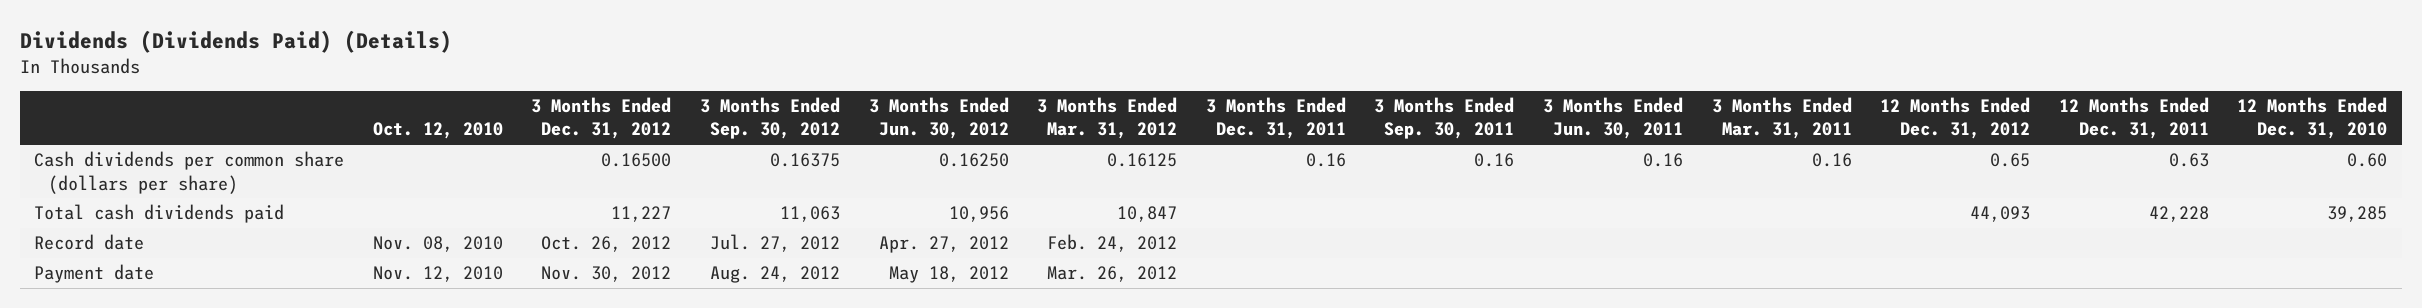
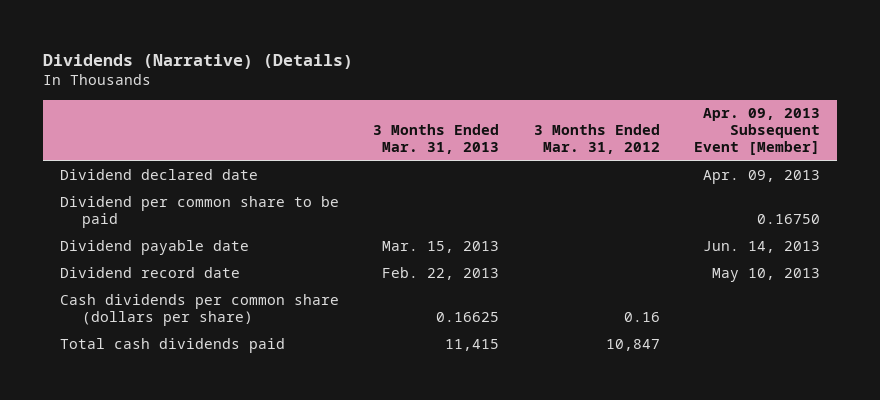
[19,30,452,54] Dividends (Dividends Paid) (Details) -> [43,53,354,69] Dividends (Narrative) (Details)
[372,122,503,140] Oct. 12, 2010 -> none
[531,97,672,140] 3 Months Ended Dec. 31, 2012 -> none
[700,97,841,140] 3 Months Ended Sep. 30, 2012 -> none
[868,97,1009,140] 3 Months Ended Jun. 30, 2012 -> none
[1205,97,1346,140] 3 Months Ended Dec. 31, 2011 -> none
[1374,97,1515,140] 3 Months Ended Sep. 30, 2011 -> none
[1543,97,1684,140] 3 Months Ended Jun. 30, 2011 -> none
[1711,97,1852,140] 3 Months Ended Mar. 31, 2011 -> none
[1880,97,2031,140] 12 Months Ended Dec. 31, 2012 -> none
[2058,97,2209,140] 12 Months Ended Dec. 31, 2011 -> none
[2237,97,2388,140] 12 Months Ended Dec. 31, 2010 -> none
none -> [373,124,500,155] 3 Months Ended Mar. 31, 2013
none -> [693,108,820,156] Apr. 09, 2013 Subsequent Event [Member]
none -> [60,168,259,180] Dividend declared date
none -> [60,195,340,228] Dividend per common share to be paid
none -> [60,239,250,255] Dividend payable date
none -> [60,266,241,278] Dividend record date
[1107,153,1178,168] 0.16125 -> [623,311,660,322] 0.16
[34,234,145,251] Record date -> none
[34,264,155,284] Payment date -> none

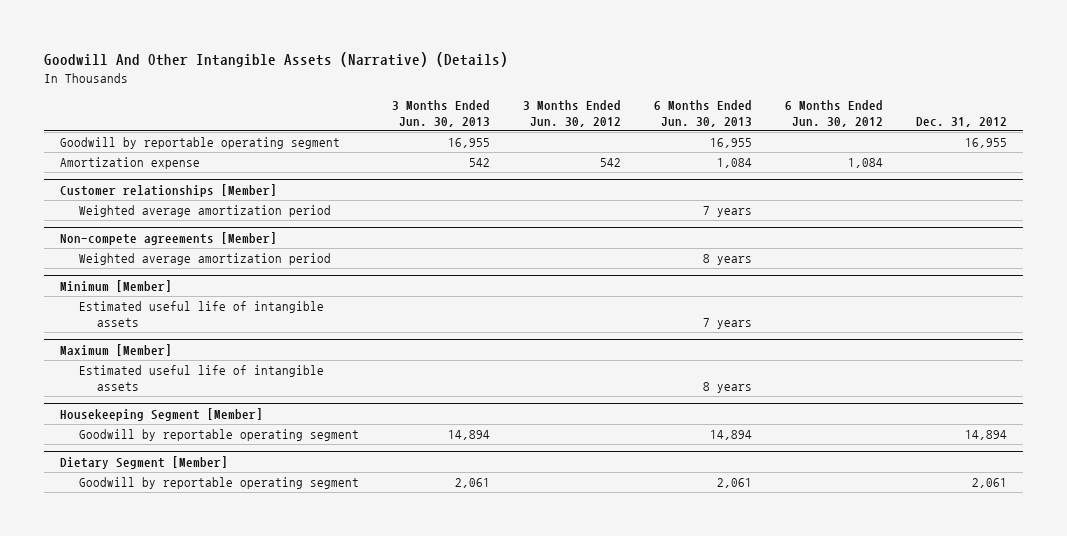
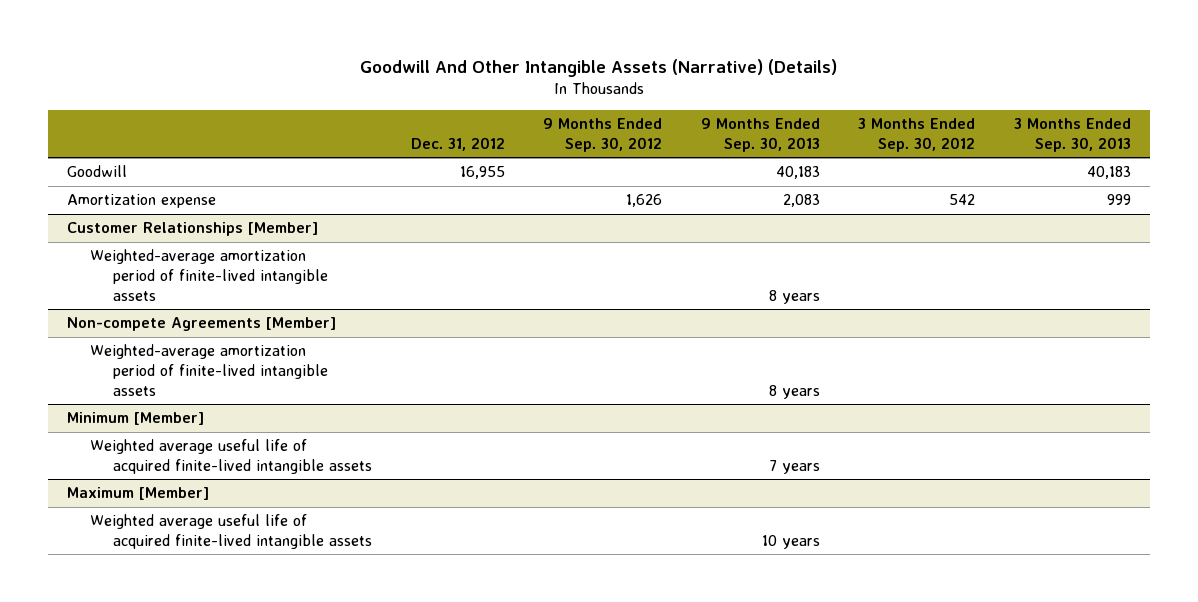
[391,100,490,127] 3 Months Ended Jun. 30, 2013 -> none
[522,100,621,127] 3 Months Ended Jun. 30, 2012 -> none
[653,100,752,127] 6 Months Ended Jun. 30, 2013 -> none
[784,100,883,127] 6 Months Ended Jun. 30, 2012 -> none
none -> [543,118,663,152] 9 Months Ended Sep. 30, 2012
none -> [700,118,820,152] 9 Months Ended Sep. 30, 2013
none -> [858,118,976,152] 3 Months Ended Sep. 30, 2012
none -> [1013,118,1131,152] 3 Months Ended Sep. 30, 2013
[60,137,341,150] Goodwill by reportable operating segment -> [67,165,128,178] Goodwill
[78,205,331,218] Weighted average amortization period -> none
[78,253,331,266] Weighted average amortization period -> none
[60,184,278,198] Customer relationships [Member] -> [67,222,319,237] Customer Relationships [Member]
none -> [90,249,329,301] Weighted-average amortization period of finite-lived intangible assets
[60,232,278,246] Non-compete agreements [Member] -> [67,317,337,332] Non-compete Agreements [Member]
none -> [90,344,329,396] Weighted-average amortization period of finite-lived intangible assets
[78,301,324,328] Estimated useful life of intangible assets -> none
none -> [90,439,373,474] Weighted average useful life of acquired finite-lived intangible assets
[78,365,324,392] Estimated useful life of intangible assets -> none
[60,408,264,422] Housekeeping Segment [Member] -> none
[78,429,359,442] Goodwill by reportable operating segment -> none
[60,456,229,470] Dietary Segment [Member] -> none
[78,477,359,490] Goodwill by reportable operating segment -> none
none -> [90,514,373,549] Weighted average useful life of acquired finite-lived intangible assets

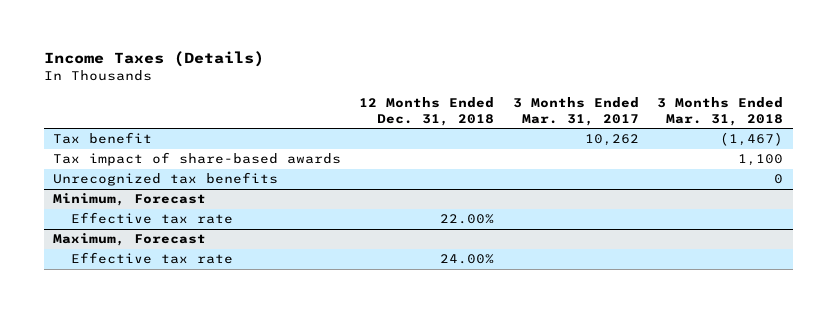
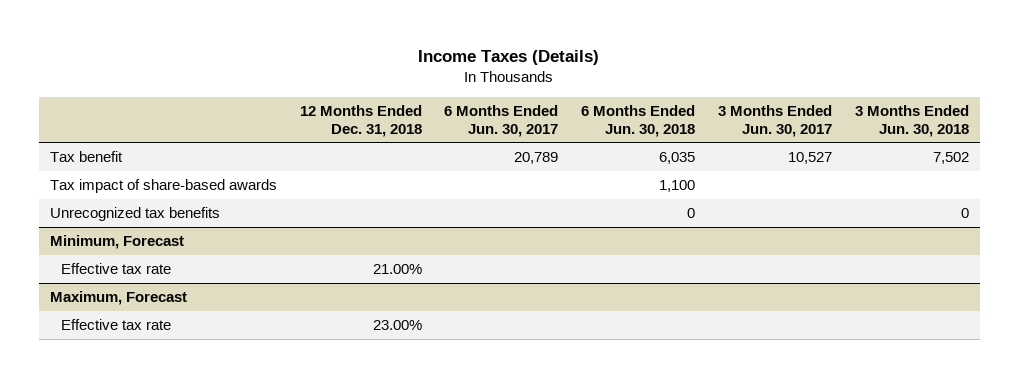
[512,96,639,127] 3 Months Ended Mar. 31, 2017 -> none
[657,96,784,127] 3 Months Ended Mar. 31, 2018 -> none
none -> [444,105,559,137] 6 Months Ended Jun. 30, 2017
none -> [581,105,696,137] 6 Months Ended Jun. 30, 2018
none -> [717,105,832,137] 3 Months Ended Jun. 30, 2017
none -> [854,105,969,137] 3 Months Ended Jun. 30, 2018
[440,214,495,225] 22.00% -> [372,264,422,275] 21.00%
[440,254,495,265] 24.00% -> [372,320,422,331] 23.00%

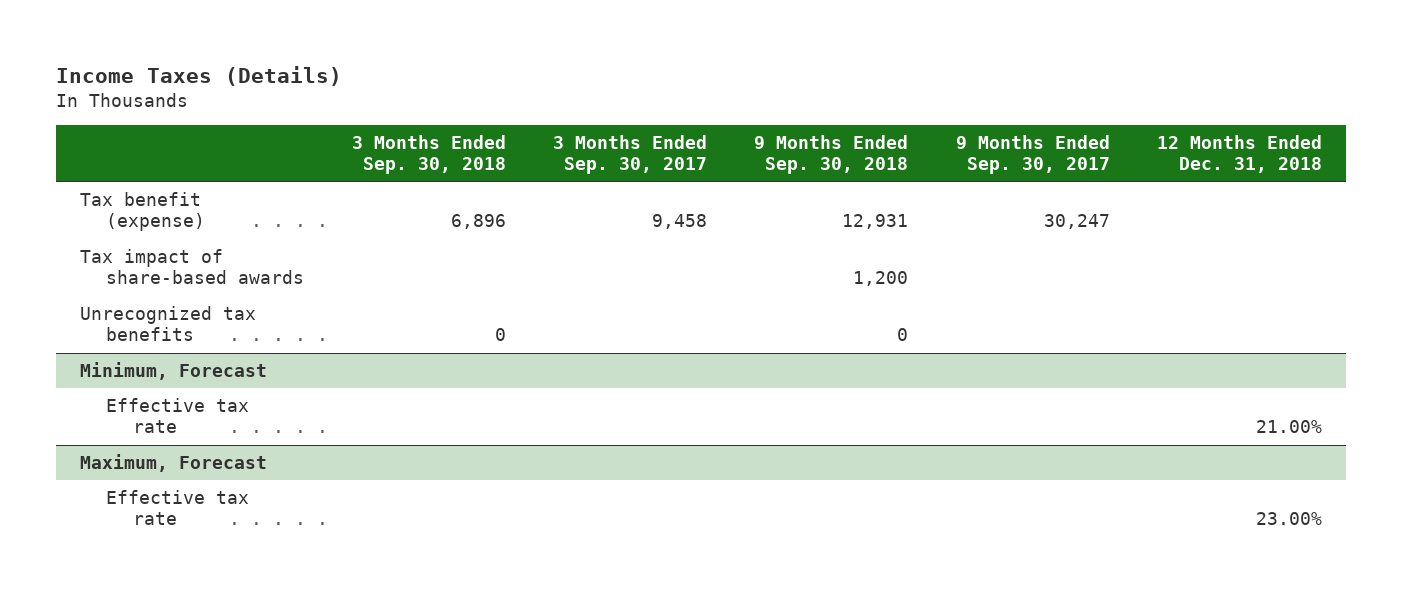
[444,105,559,137] 6 Months Ended Jun. 30, 2017 -> none
[581,105,696,137] 6 Months Ended Jun. 30, 2018 -> none
[717,105,832,137] 3 Months Ended Jun. 30, 2017 -> none
[854,105,969,137] 3 Months Ended Jun. 30, 2018 -> none
none -> [351,134,506,175] 3 Months Ended Sep. 30, 2018
none -> [553,134,708,175] 3 Months Ended Sep. 30, 2017
none -> [754,134,909,175] 9 Months Ended Sep. 30, 2018
none -> [955,134,1110,175] 9 Months Ended Sep. 30, 2017
[49,151,123,163] Tax benefit -> [79,192,206,232] Tax benefit (expense)

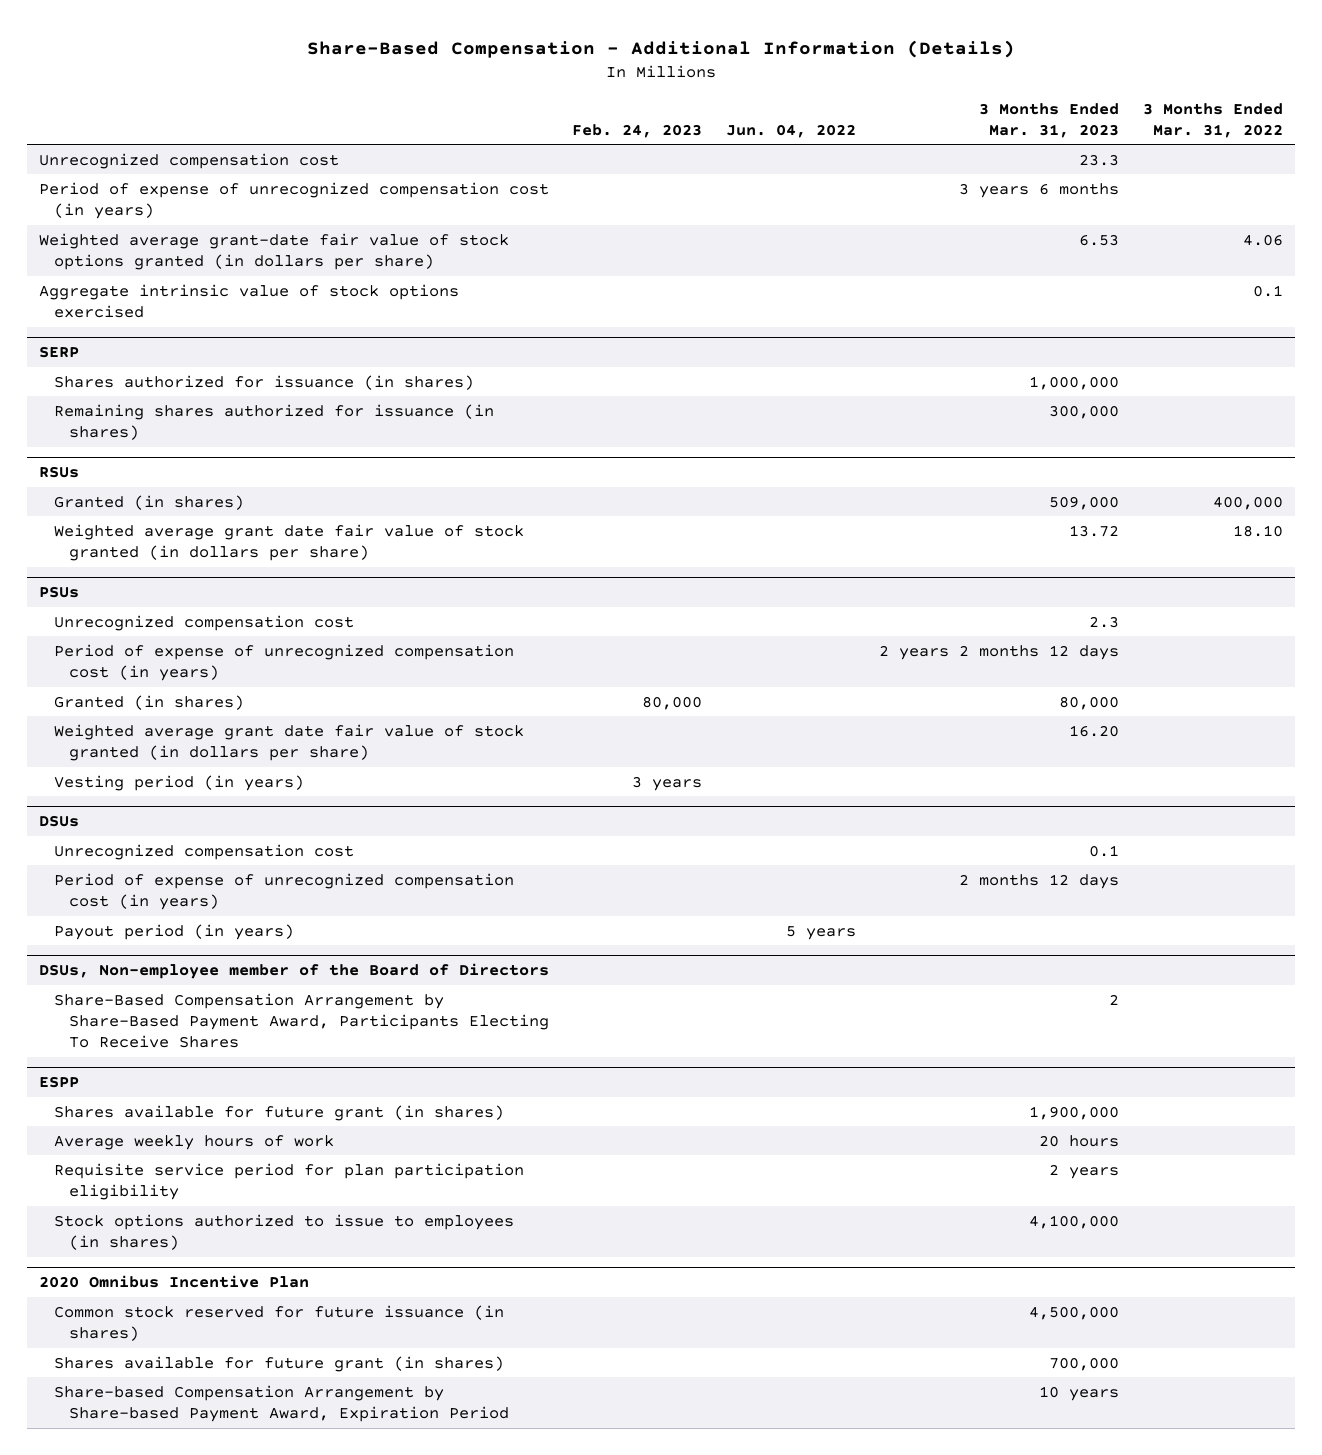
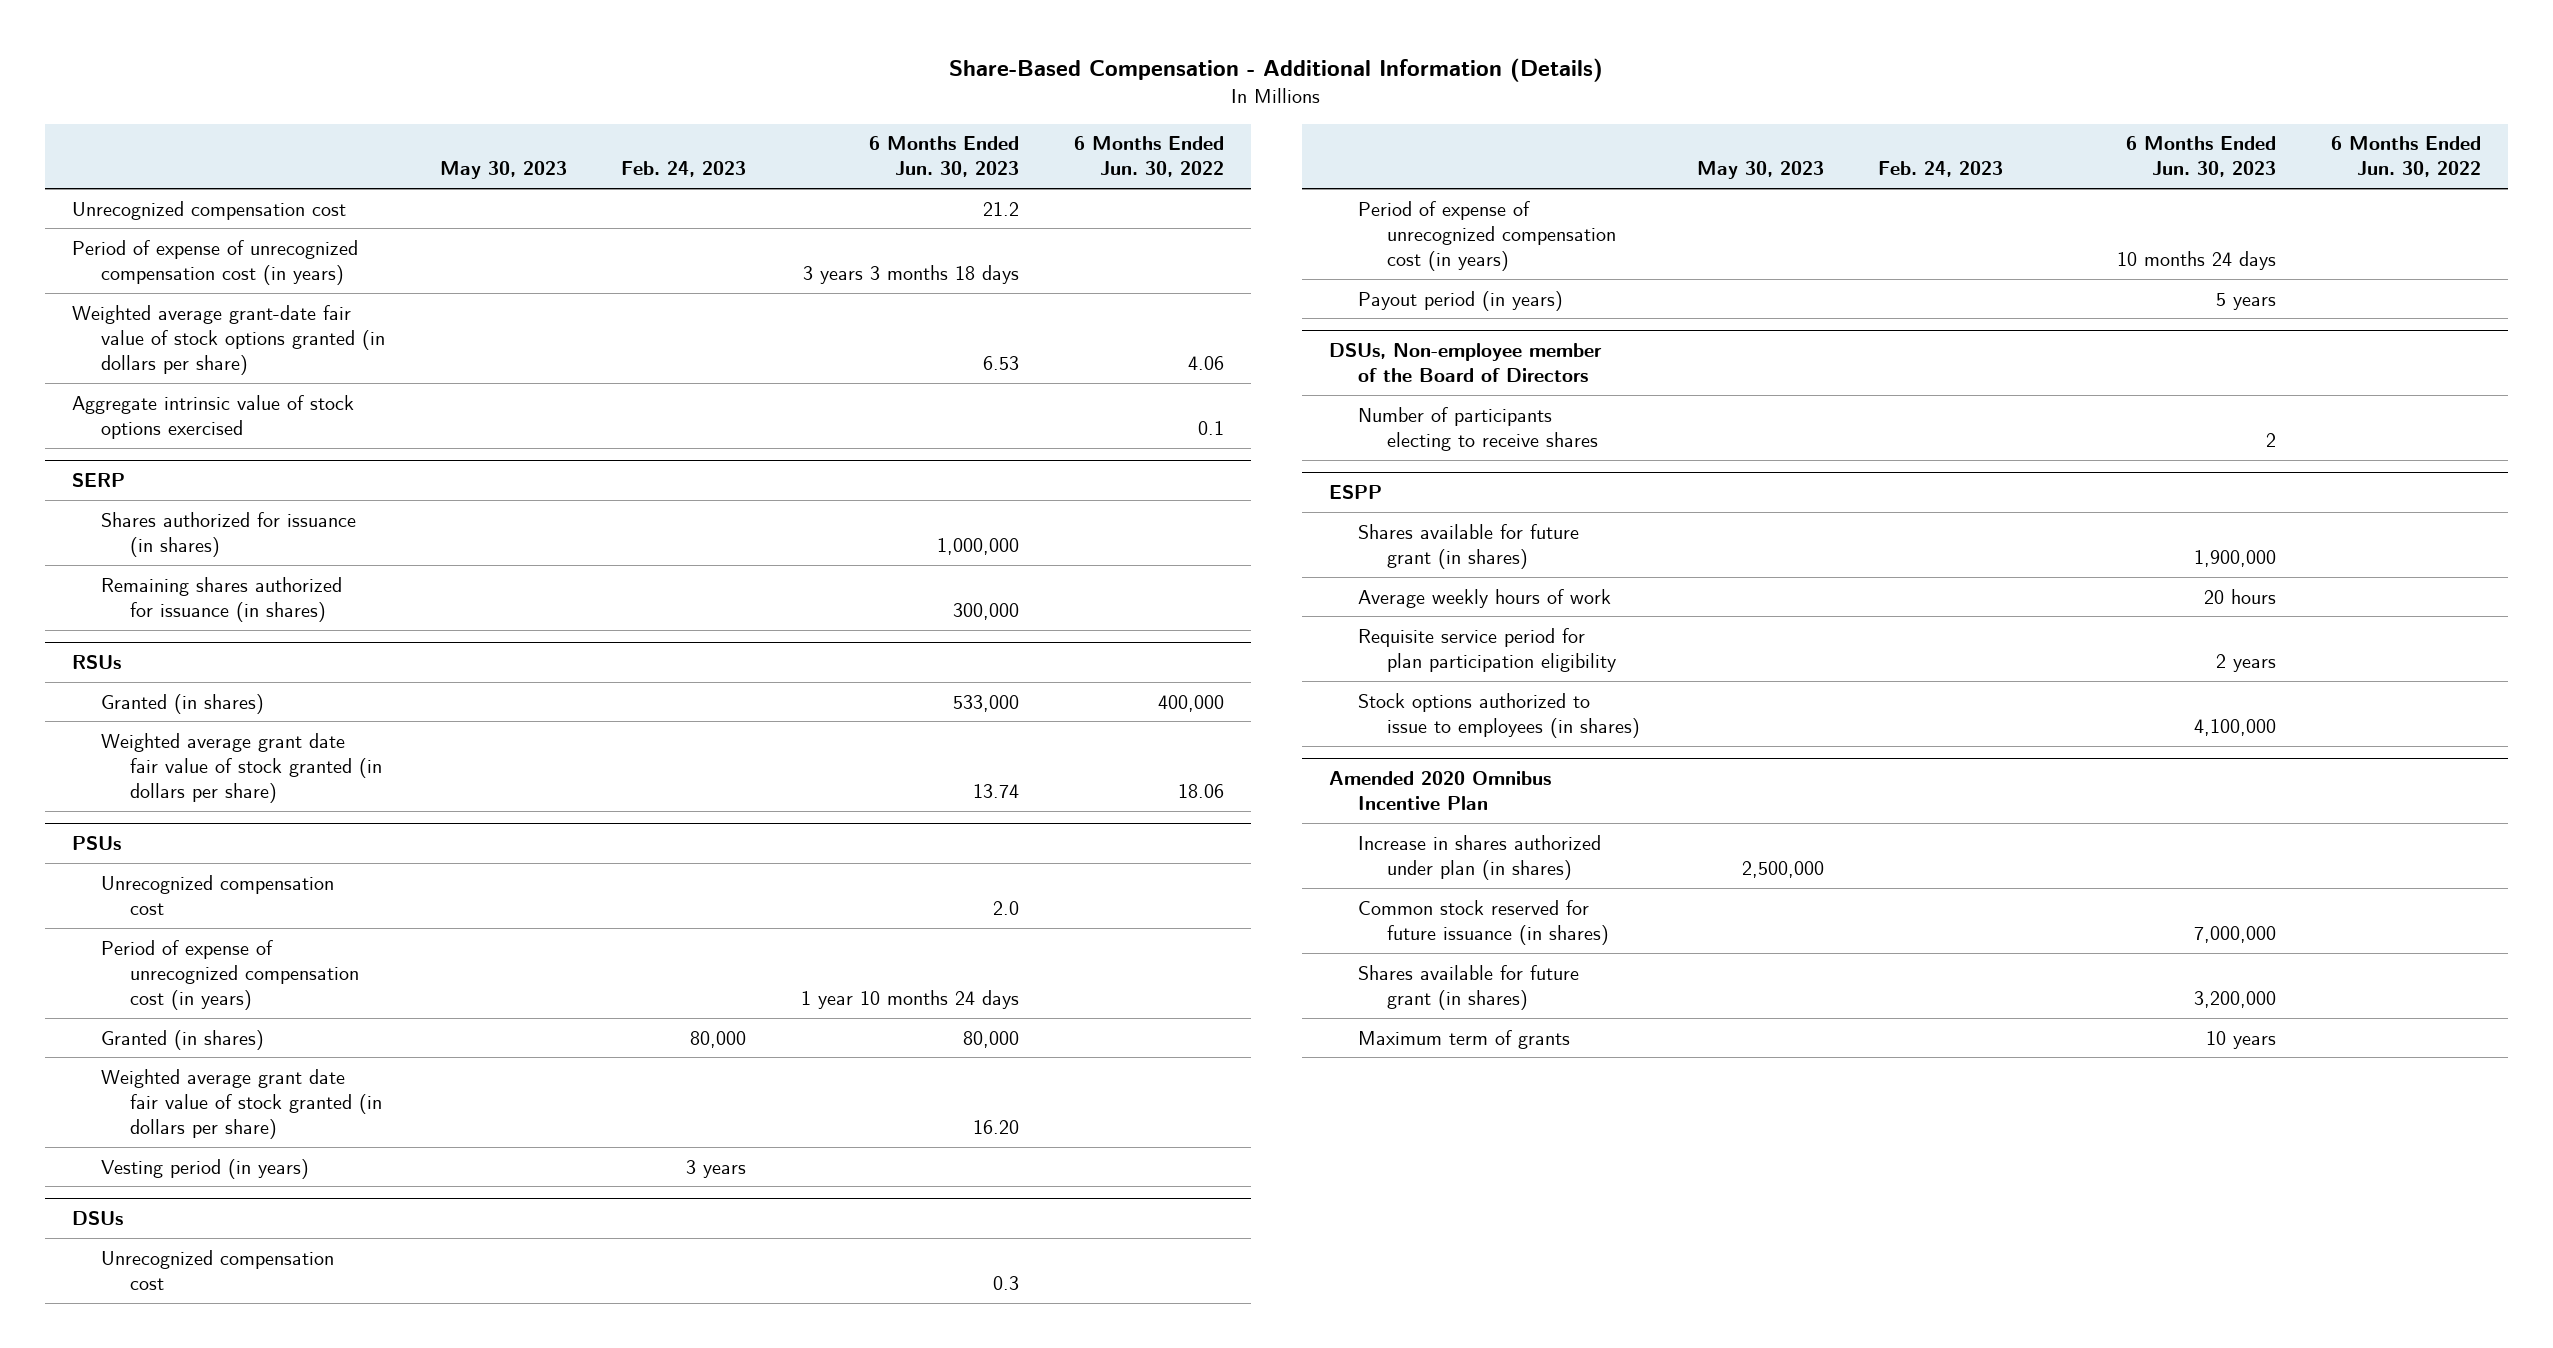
[725,123,856,138] Jun. 04, 2022 -> none
[979,102,1120,138] 3 Months Ended Mar. 31, 2023 -> none
[1142,102,1283,138] 3 Months Ended Mar. 31, 2022 -> none
none -> [439,161,567,180] May 30, 2023
none -> [869,136,1020,178] 6 Months Ended Jun. 30, 2023
none -> [1073,136,1224,178] 6 Months Ended Jun. 30, 2022
[53,992,549,1049] Share-Based Compensation Arrangement by Share-Based Payment Award, Participants Electing To Receive Shares -> [1357,406,1598,451] Number of participants electing to receive shares
[38,1275,309,1289] 2020 Omnibus Incentive Plan -> none
[53,1304,504,1341] Common stock reserved for future issuance (in shares) -> none
[53,1355,504,1372] Shares available for future grant (in shares) -> none
[53,1384,509,1422] Share-based Compensation Arrangement by Share-based Payment Award, Expiration Period -> none
none -> [1328,771,1551,811] Amended 2020 Omnibus Incentive Plan
none -> [1357,834,1601,880] Increase in shares authorized under plan (in shares)
none -> [1357,899,1609,945] Common stock reserved for future issuance (in shares)
none -> [1357,964,1579,1010] Shares available for future grant (in shares)
none -> [1357,1029,1570,1049] Maximum term of grants

